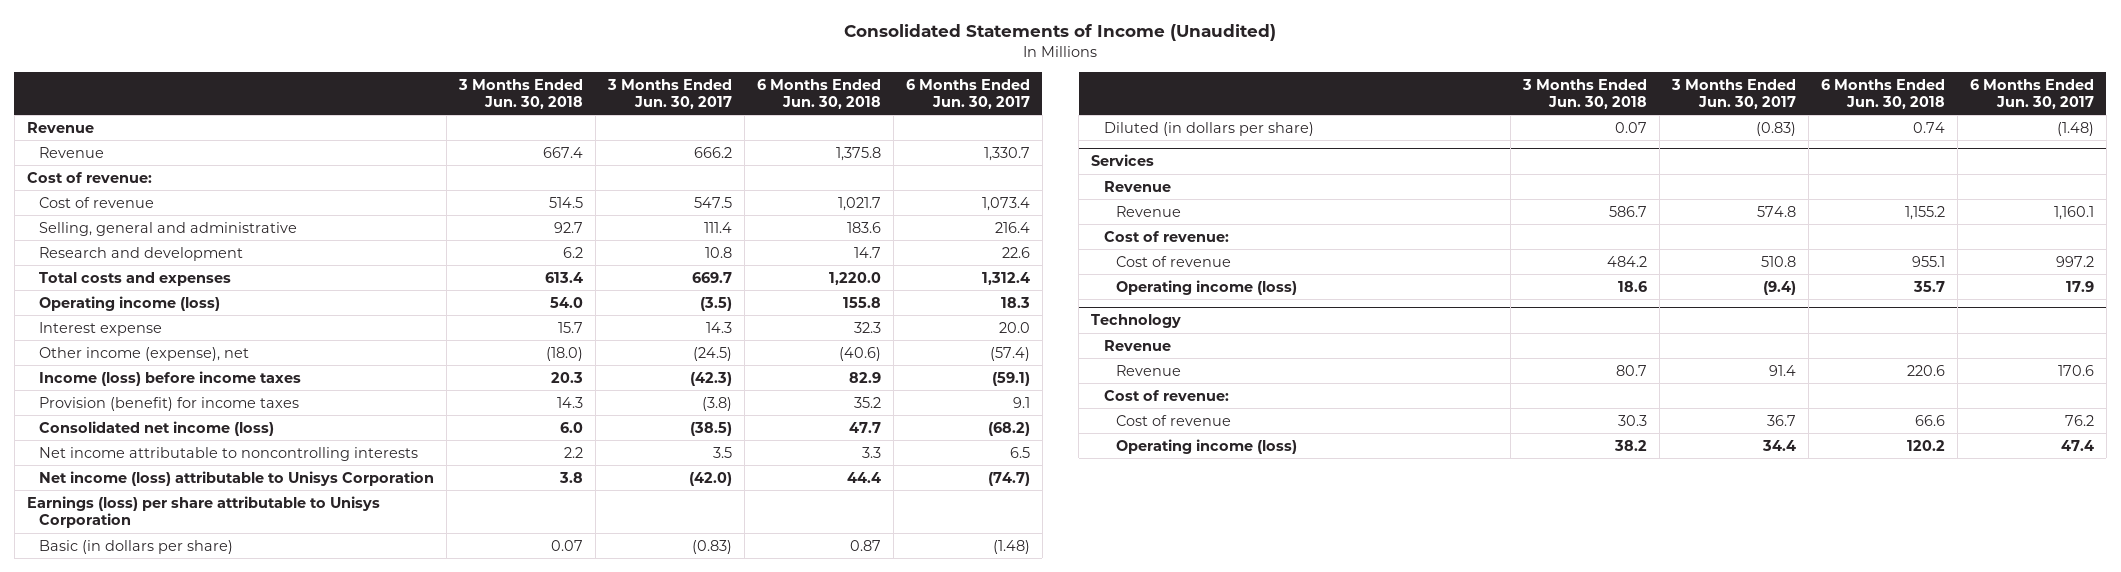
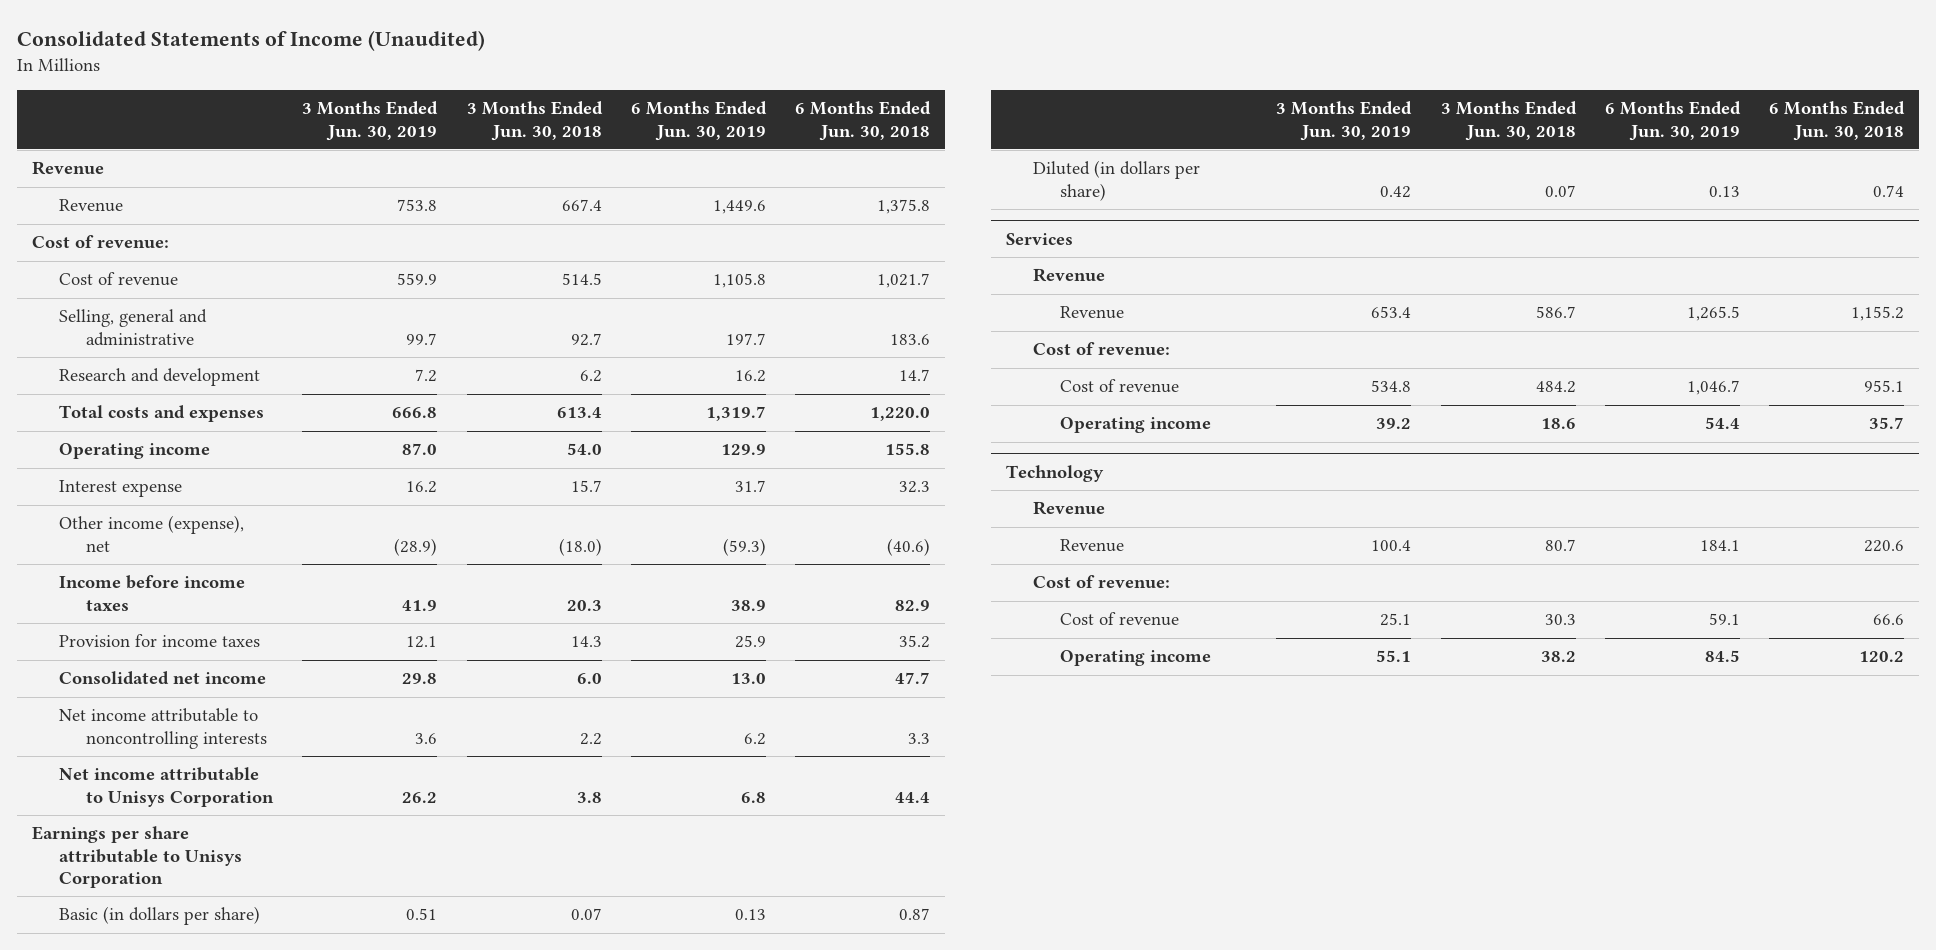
[606,78,732,110] 3 Months Ended Jun. 30, 2017 -> none
[905,78,1030,110] 6 Months Ended Jun. 30, 2017 -> none
none -> [302,101,439,141] 3 Months Ended Jun. 30, 2019
none -> [630,101,767,141] 6 Months Ended Jun. 30, 2019
[39,295,221,311] Operating income (loss) -> [58,443,210,460] Operating income
[39,370,302,386] Income (loss) before income taxes -> [58,575,245,611] Income before income taxes
[39,396,300,411] Provision (benefit) for income taxes -> [58,634,260,648] Provision for income taxes
[39,420,275,436] Consolidated net income (loss) -> [58,671,266,686] Consolidated net income
[39,470,435,486] Net income (loss) attributable to Unisys Corporation -> [58,767,275,807] Net income attributable to Unisys Corporation
[26,495,380,529] Earnings (loss) per share attributable to Unisys Corporation -> [31,826,242,889] Earnings per share attributable to Unisys Corporation
[1115,279,1297,295] Operating income (loss) -> [1060,417,1212,434] Operating income
[1115,438,1297,454] Operating income (loss) -> [1060,650,1212,667] Operating income

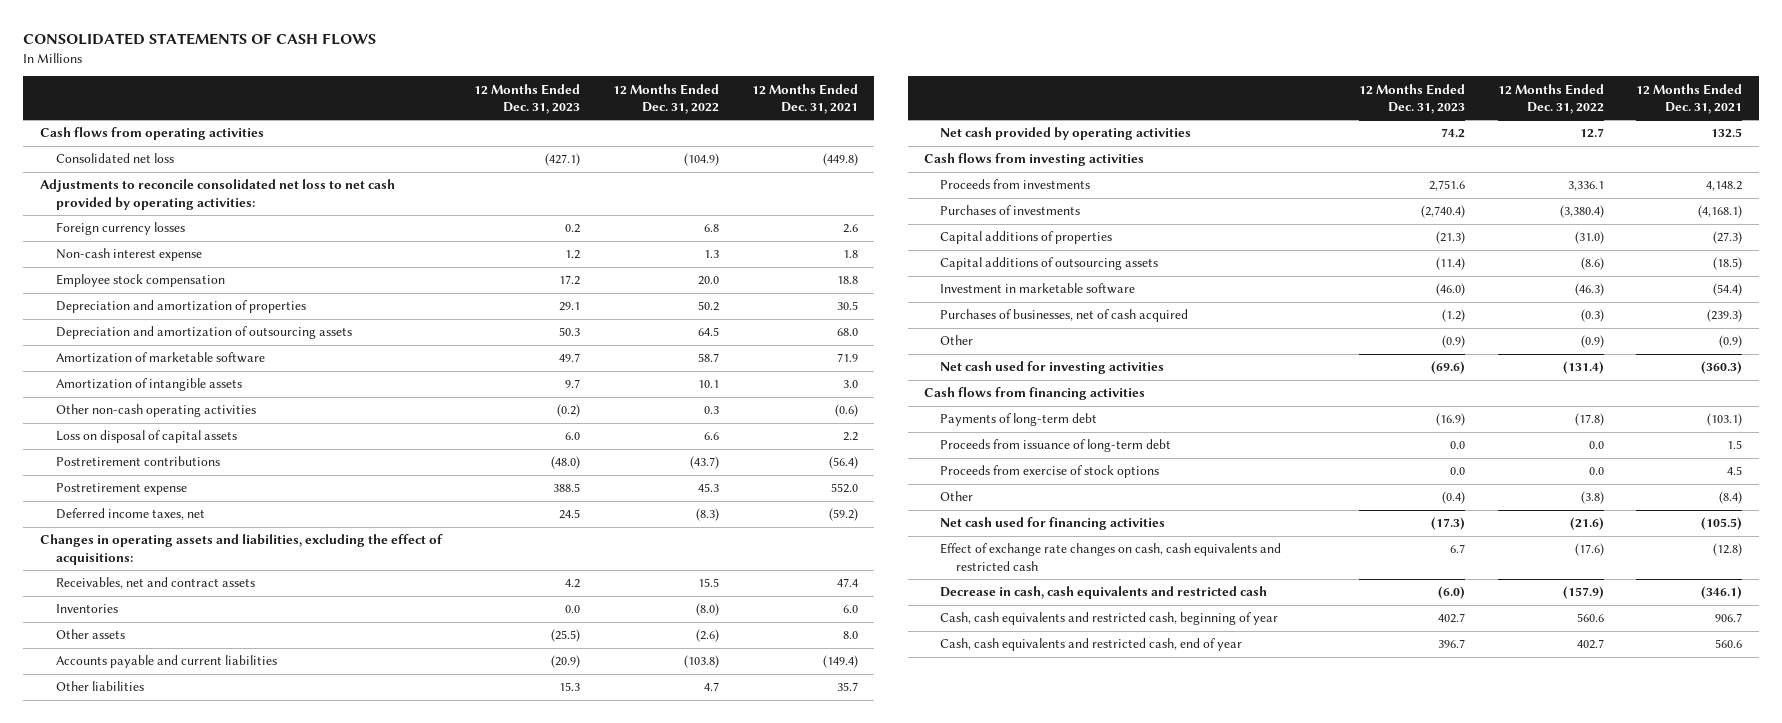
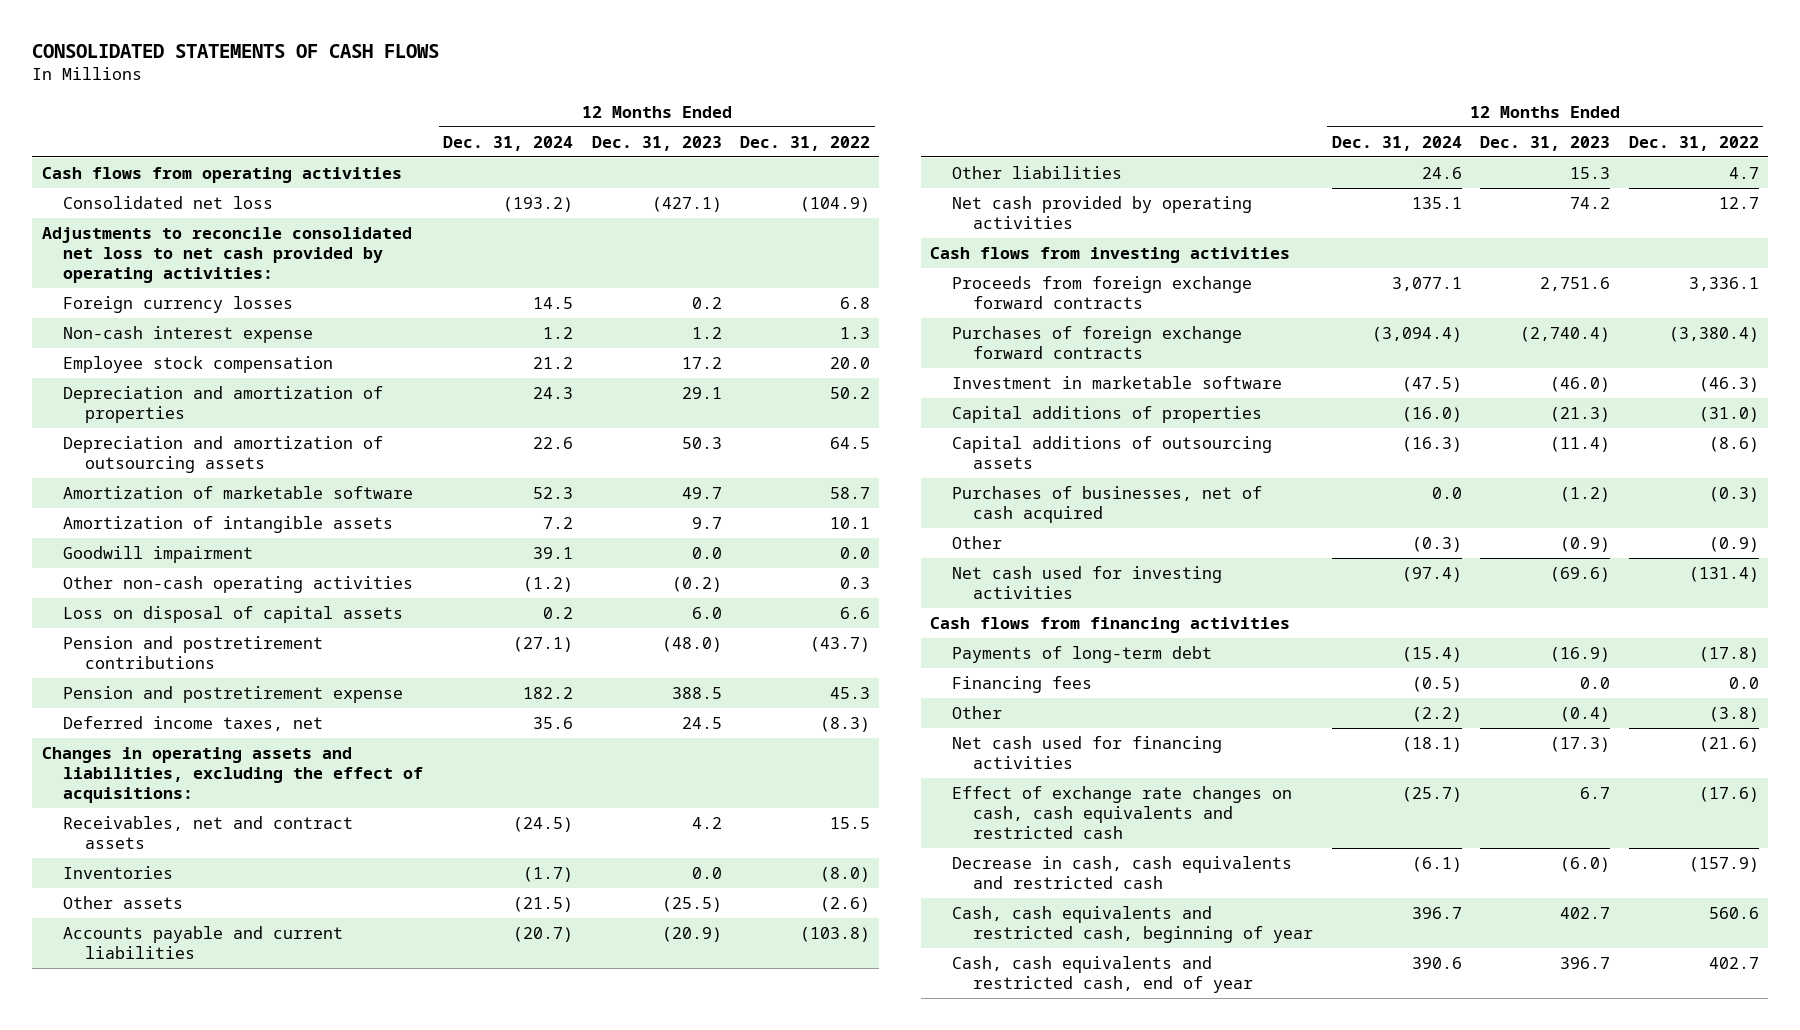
[751,83,858,114] 12 Months Ended Dec. 31, 2021 -> none
none -> [443,135,574,151] Dec. 31, 2024
none -> [63,545,254,563] Goodwill impairment
[55,456,220,467] Postretirement contributions -> [63,635,324,670] Pension and postretirement contributions
[55,483,187,496] Postretirement expense -> [63,685,404,703] Pension and postretirement expense
[940,179,1091,190] Proceeds from investments -> [951,275,1252,310] Proceeds from foreign exchange forward contracts
[940,205,1081,216] Purchases of investments -> [951,325,1242,360] Purchases of foreign exchange forward contracts
[940,283,1136,295] Investment in marketable software -> [951,375,1282,389] Investment in marketable software
[940,439,1172,453] Proceeds from issuance of long-term debt -> none
[940,465,1160,479] Proceeds from exercise of stock options -> none
none -> [951,675,1092,693] Financing fees

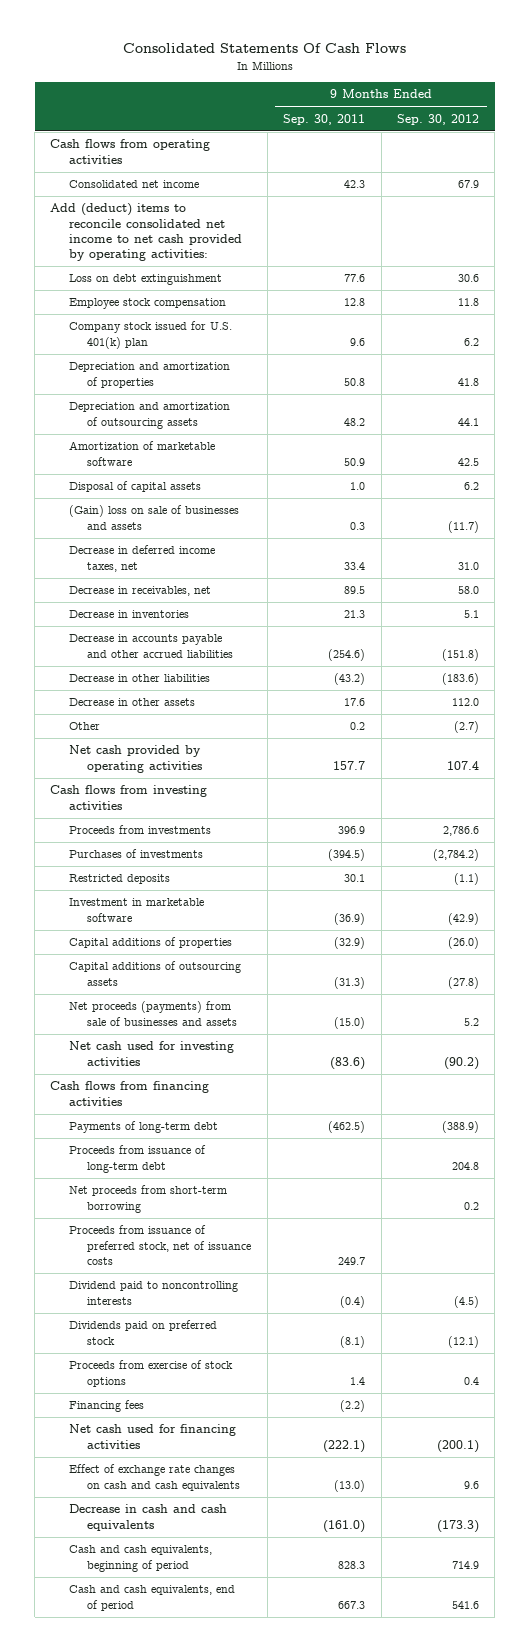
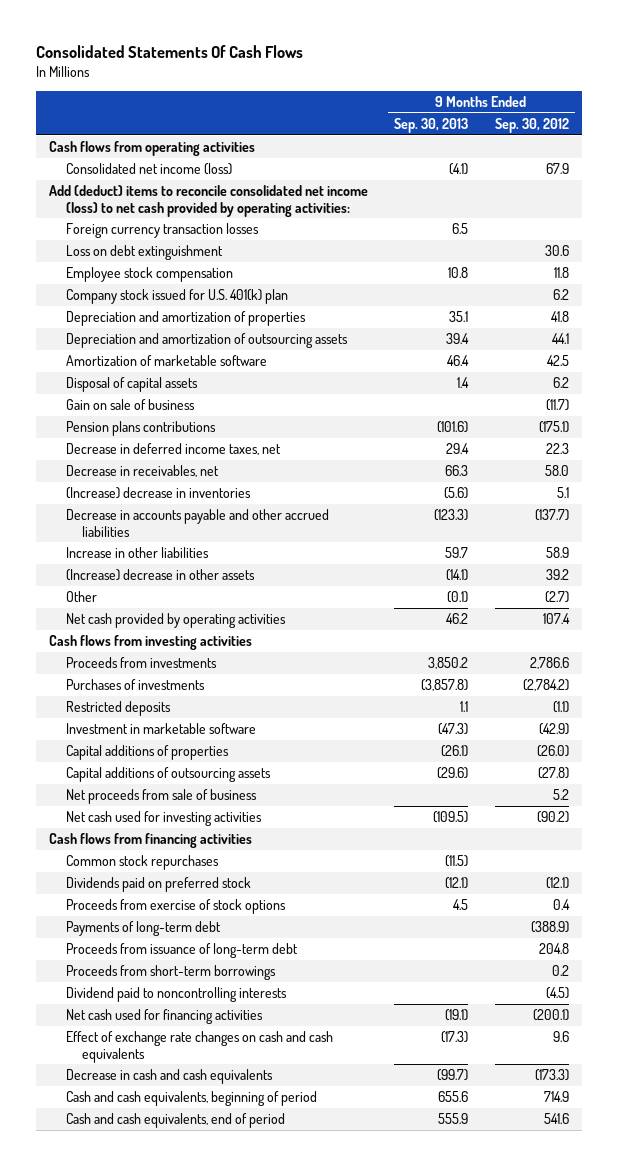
[283,113,366,125] Sep. 30, 2011 -> none
none -> [394,117,469,133] Sep. 30, 2013
[68,180,199,189] Consolidated net income -> [65,163,232,176] Consolidated net income (loss)
[50,203,242,262] Add (deduct) items to reconcile consolidated net income to net cash provided by operating activities: -> [48,185,368,217] Add (deduct) items to reconcile consolidated net income (loss) to net cash provided by operating activities:
none -> [65,223,259,239] Foreign currency transaction losses
[68,505,239,530] (Gain) loss on sale of businesses and assets -> [65,399,195,411] Gain on sale of business
none -> [65,421,216,437] Pension plans contributions
[457,561,479,570] 31.0 -> [545,443,569,455] 22.3
[68,610,189,619] Decrease in inventories -> [65,487,251,500] (Increase) decrease in inventories
[441,648,479,661] (151.8) -> [534,509,569,522] (137.7)
[68,674,210,683] Decrease in other liabilities -> [65,547,209,559] Increase in other liabilities
[441,673,479,686] (183.6) -> [545,547,569,559] 58.9
[68,698,195,707] Decrease in other assets -> [65,569,255,582] (Increase) decrease in other assets
[451,698,479,707] 112.0 -> [545,569,569,581] 39.2
[68,1001,238,1026] Net proceeds (payments) from sale of businesses and assets -> [65,789,257,805] Net proceeds from sale of business
none -> [65,855,219,871] Common stock repurchases
[68,1320,217,1345] Dividends paid on preferred stock -> [65,877,251,893] Dividends paid on preferred stock
[68,1360,233,1387] Proceeds from exercise of stock options -> [65,899,286,915] Proceeds from exercise of stock options
[68,1225,252,1265] Proceeds from issuance of preferred stock, net of issuance costs -> none
[68,1185,227,1213] Net proceeds from short-term borrowing -> [65,965,276,981] Proceeds from short-term borrowings
[68,1400,144,1413] Financing fees -> none

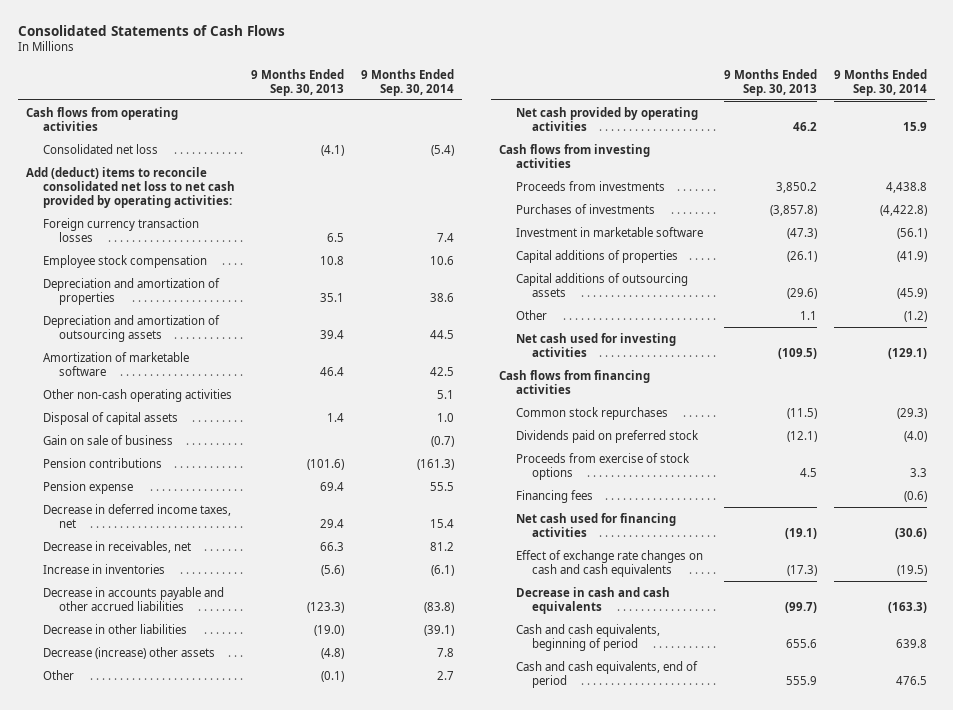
[35,44,303,58] Consolidated Statements Of Cash Flows -> [17,24,285,36] Consolidated Statements of Cash Flows
[494,117,569,133] Sep. 30, 2012 -> none
none -> [360,68,454,96] 9 Months Ended Sep. 30, 2014
[65,163,232,176] Consolidated net income (loss) -> [42,143,158,154] Consolidated net loss
[48,185,368,217] Add (deduct) items to reconcile consolidated net income (loss) to net cash provided by operating activities: -> [26,166,235,208] Add (deduct) items to reconcile consolidated net loss to net cash provided by operating activities:
[65,245,223,261] Loss on debt extinguishment -> none
[65,289,288,305] Company stock issued for U.S. 401(k) plan -> none
none -> [42,388,232,402] Other non-cash operating activities
[65,421,216,437] Pension plans contributions -> [42,457,162,468] Pension contributions
none -> [42,480,133,494] Pension expense
[65,487,251,500] (Increase) decrease in inventories -> [42,563,165,574] Increase in inventories
[65,547,209,559] Increase in other liabilities -> [42,623,187,634] Decrease in other liabilities
[445,547,469,559] 59.7 -> [314,624,345,636] (19.0)
[65,569,255,582] (Increase) decrease in other assets -> [42,646,215,659] Decrease (increase) other assets
[446,569,469,582] (14.1) -> [321,647,345,659] (4.8)
[65,701,171,717] Restricted deposits -> none
[65,789,257,805] Net proceeds from sale of business -> none
none -> [515,309,547,320] Other
[65,921,221,937] Payments of long-term debt -> none
[65,943,298,959] Proceeds from issuance of long-term debt -> none
[65,965,276,981] Proceeds from short-term borrowings -> none
[65,987,287,1003] Dividend paid to noncontrolling interests -> none
none -> [515,489,593,503] Financing fees

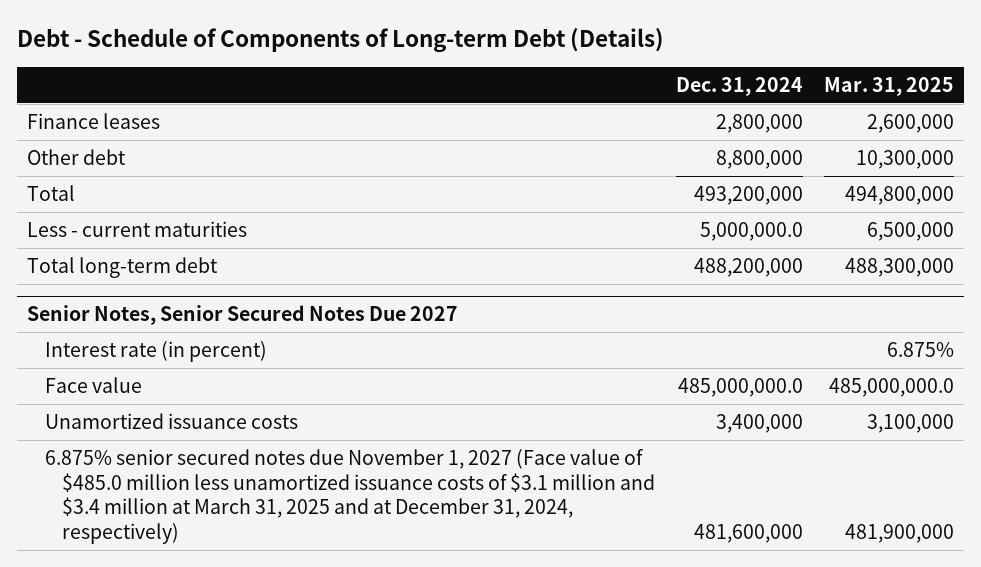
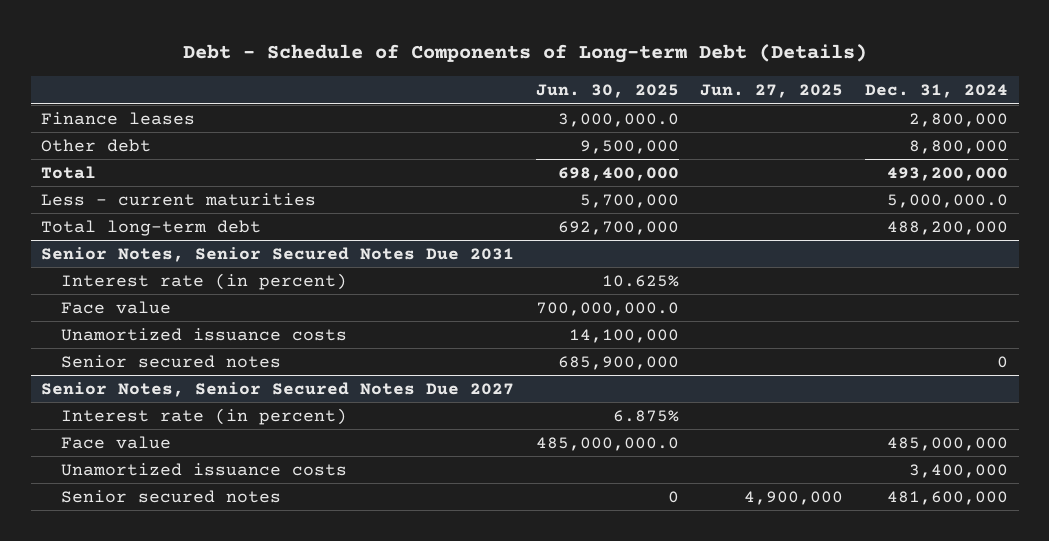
[823,76,954,96] Mar. 31, 2025 -> none
none -> [535,83,679,98] Jun. 30, 2025
none -> [700,83,844,98] Jun. 27, 2025
none -> [41,246,515,262] Senior Notes, Senior Secured Notes Due 2031
none -> [60,272,347,290] Interest rate (in percent)
none -> [60,300,171,314] Face value
none -> [60,327,347,341] Unamortized issuance costs
none -> [60,354,281,368] Senior secured notes
[678,378,804,398] 485,000,000.0 -> [886,436,1008,451] 485,000,000
[44,449,656,545] 6.875% senior secured notes due November 1, 2027 (Face value of $485.0 million less unamortized issuance costs of $3.1 million and $3.4 million at March 31, 2025 and at December 31, 2024, respectively) -> [60,489,281,503] Senior secured notes

